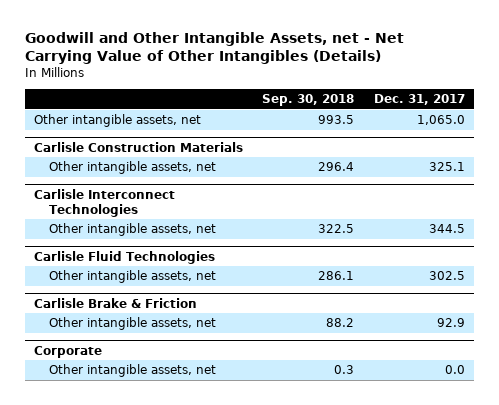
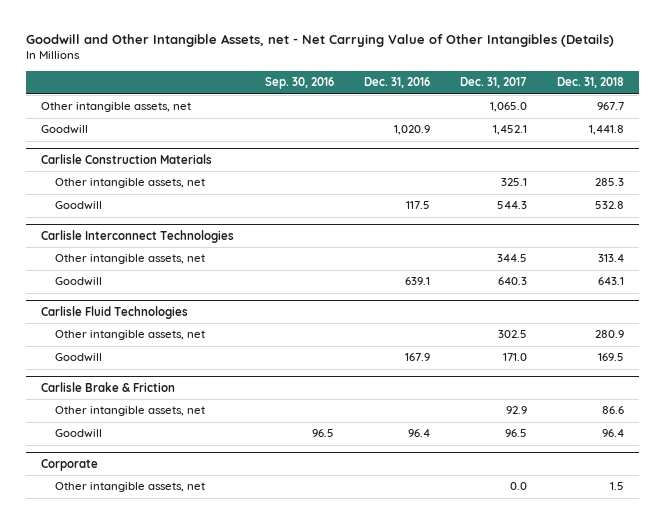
[262,94,355,107] Sep. 30, 2018 -> none
none -> [264,77,334,90] Sep. 30, 2016
none -> [363,77,430,89] Dec. 31, 2016
none -> [557,77,625,89] Dec. 31, 2018
none -> [41,125,89,135] Goodwill
none -> [54,201,102,211] Goodwill
none -> [54,277,102,287] Goodwill
none -> [54,353,102,363] Goodwill
none -> [54,429,102,439] Goodwill

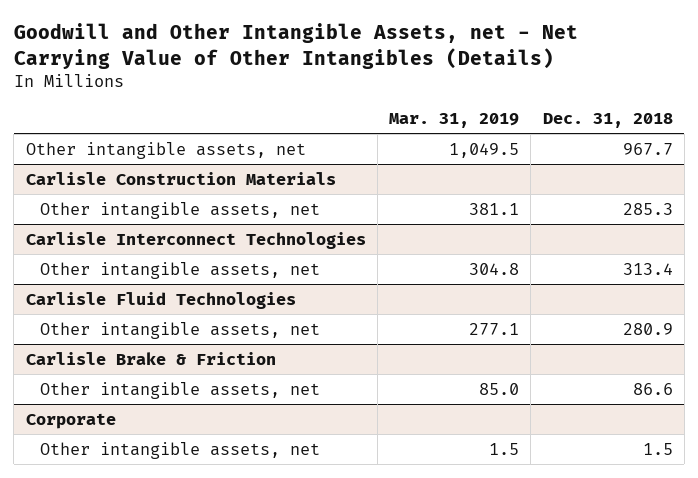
[264,77,334,90] Sep. 30, 2016 -> none
[363,77,430,89] Dec. 31, 2016 -> none
[460,77,528,89] Dec. 31, 2017 -> none
none -> [389,113,520,129] Mar. 31, 2019
[41,125,89,135] Goodwill -> none
[54,201,102,211] Goodwill -> none
[54,277,102,287] Goodwill -> none
[54,353,102,363] Goodwill -> none
[54,429,102,439] Goodwill -> none

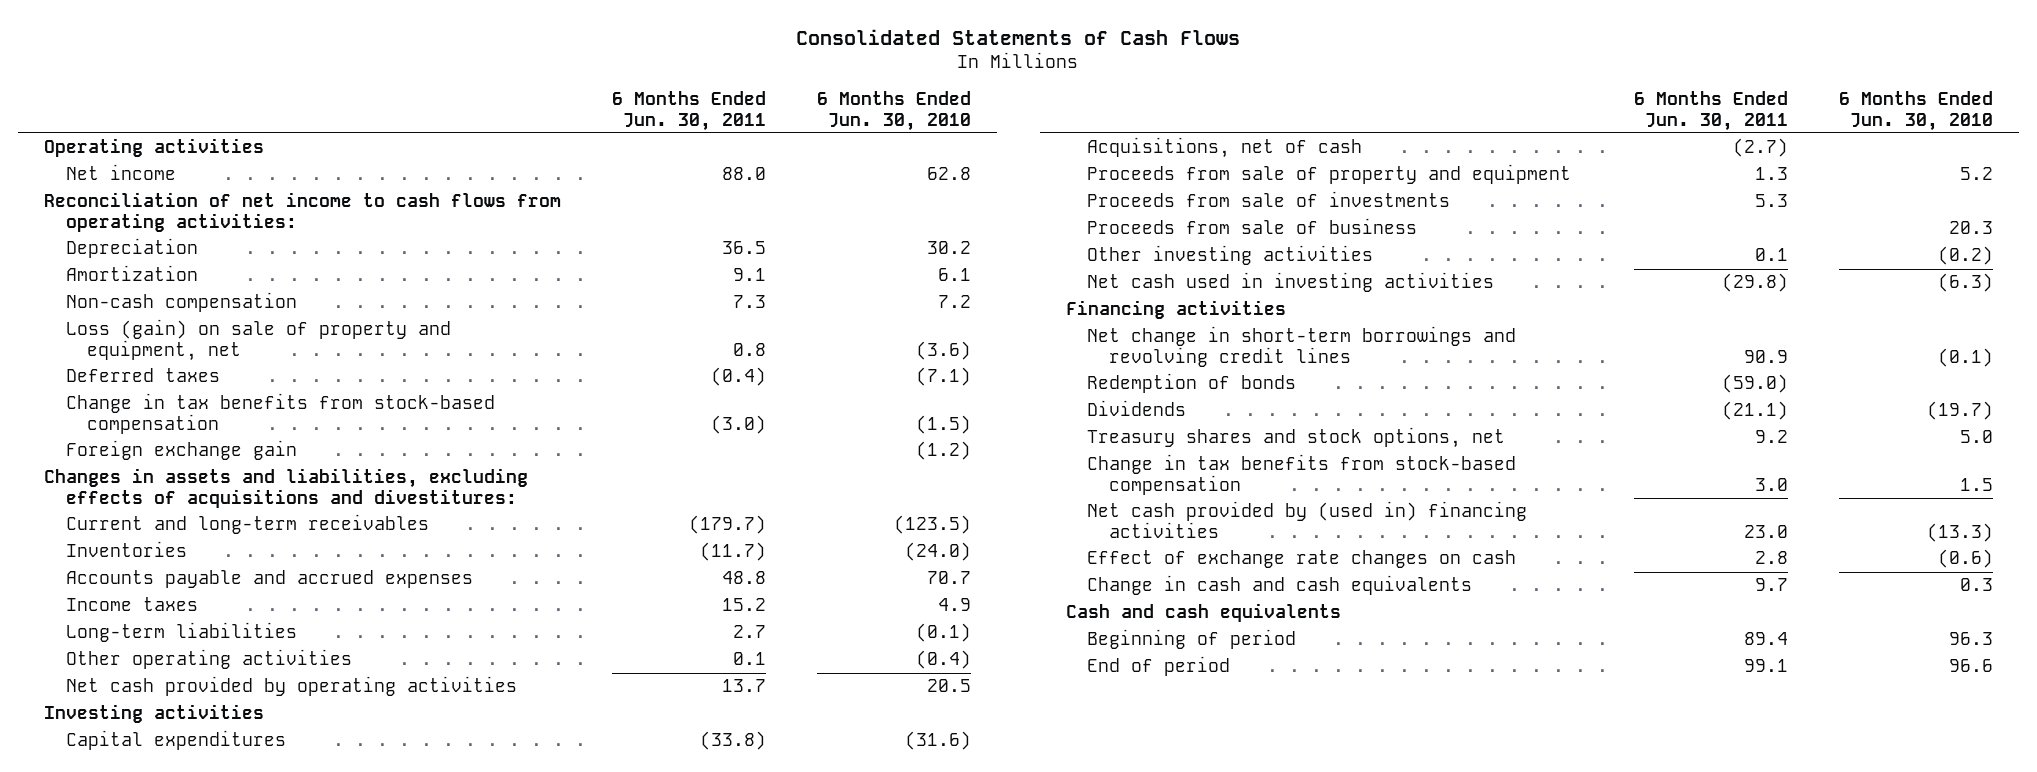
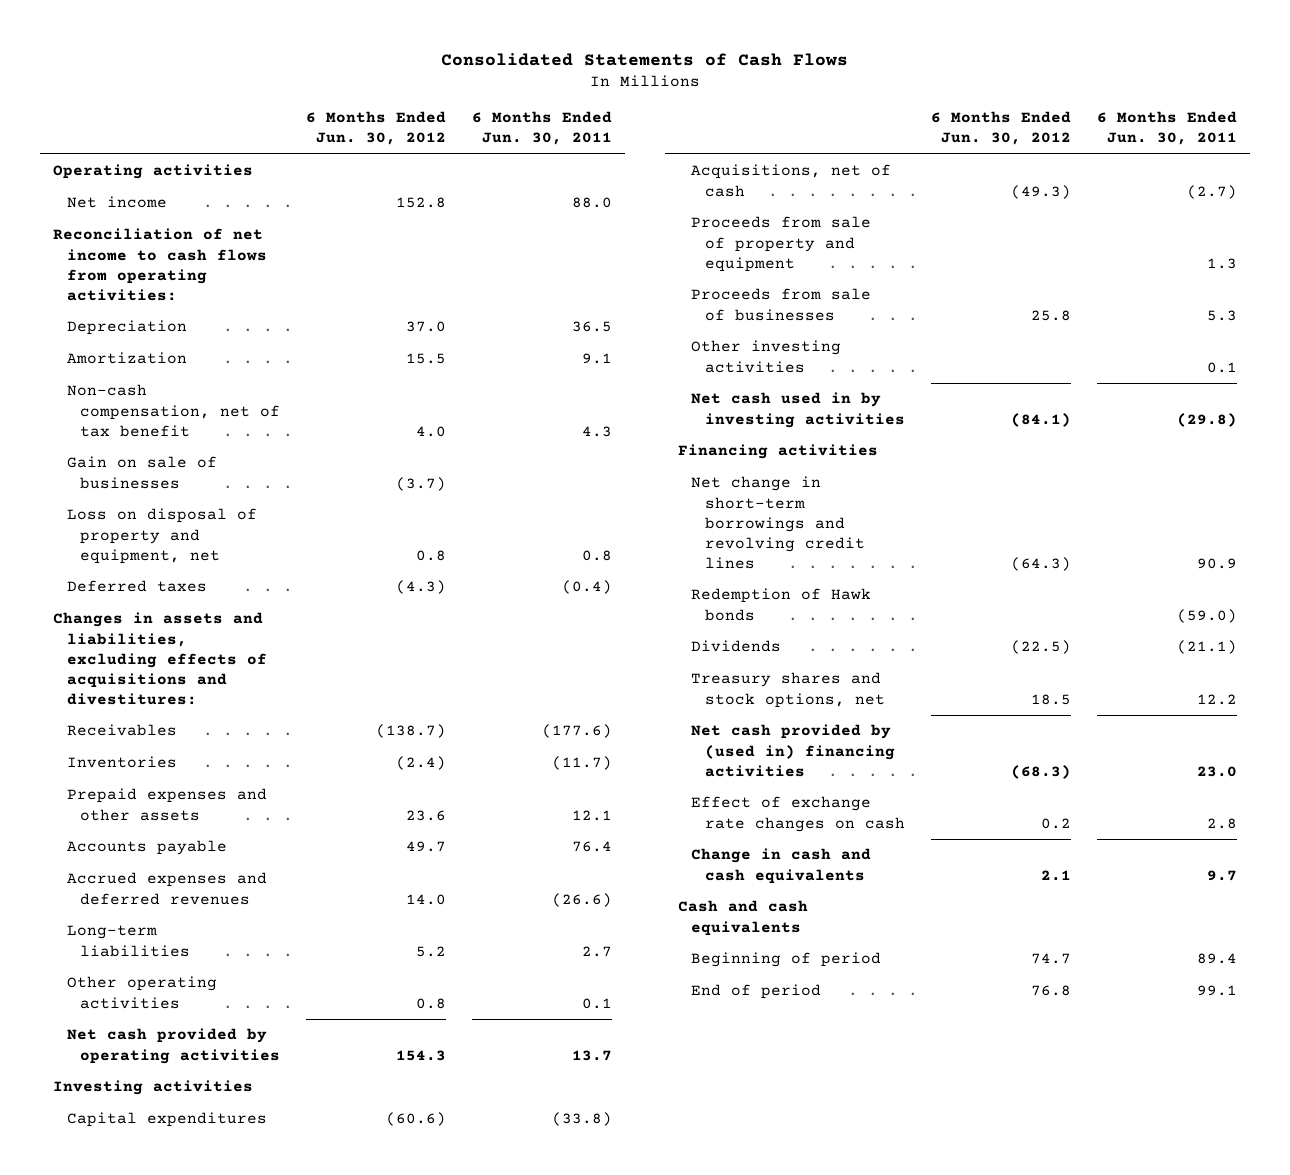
[817,91,972,131] 6 Months Ended Jun. 30, 2010 -> none
none -> [306,111,447,146] 6 Months Ended Jun. 30, 2012
[65,292,297,313] Non-cash compensation -> [66,384,281,437] Non-cash compensation, net of tax benefit
[733,295,767,309] 7.3 -> [582,425,613,437] 4.3
none -> [66,456,217,489] Gain on sale of businesses
[65,319,451,361] Loss (gain) on sale of property and equipment, net -> [66,508,257,564] Loss on disposal of property and equipment, net
[65,393,495,434] Change in tax benefits from stock-based compensation -> none
[65,440,297,461] Foreign exchange gain -> none
[65,514,429,535] Current and long-term receivables -> [66,724,177,737] Receivables
[689,515,767,535] (179.7) -> [542,724,613,739] (177.6)
[65,570,473,589] Accounts payable and accrued expenses -> none
[65,597,198,612] Income taxes -> none
none -> [66,788,267,821] Prepaid expenses and other assets
none -> [66,840,227,856] Accounts payable
none -> [66,872,267,905] Accrued expenses and deferred revenues
[1087,218,1418,235] Proceeds from sale of business -> none
[1087,191,1451,208] Proceeds from sale of investments -> [691,288,872,321] Proceeds from sale of businesses
[1087,272,1495,293] Net cash used in investing activities -> [691,392,906,428] Net cash used in by investing activities
[1087,373,1297,394] Redemption of bonds -> [691,588,872,621] Redemption of Hawk bonds
[1087,454,1517,495] Change in tax benefits from stock-based compensation -> none
[1754,430,1788,444] 9.2 -> [1196,693,1237,705] 12.2

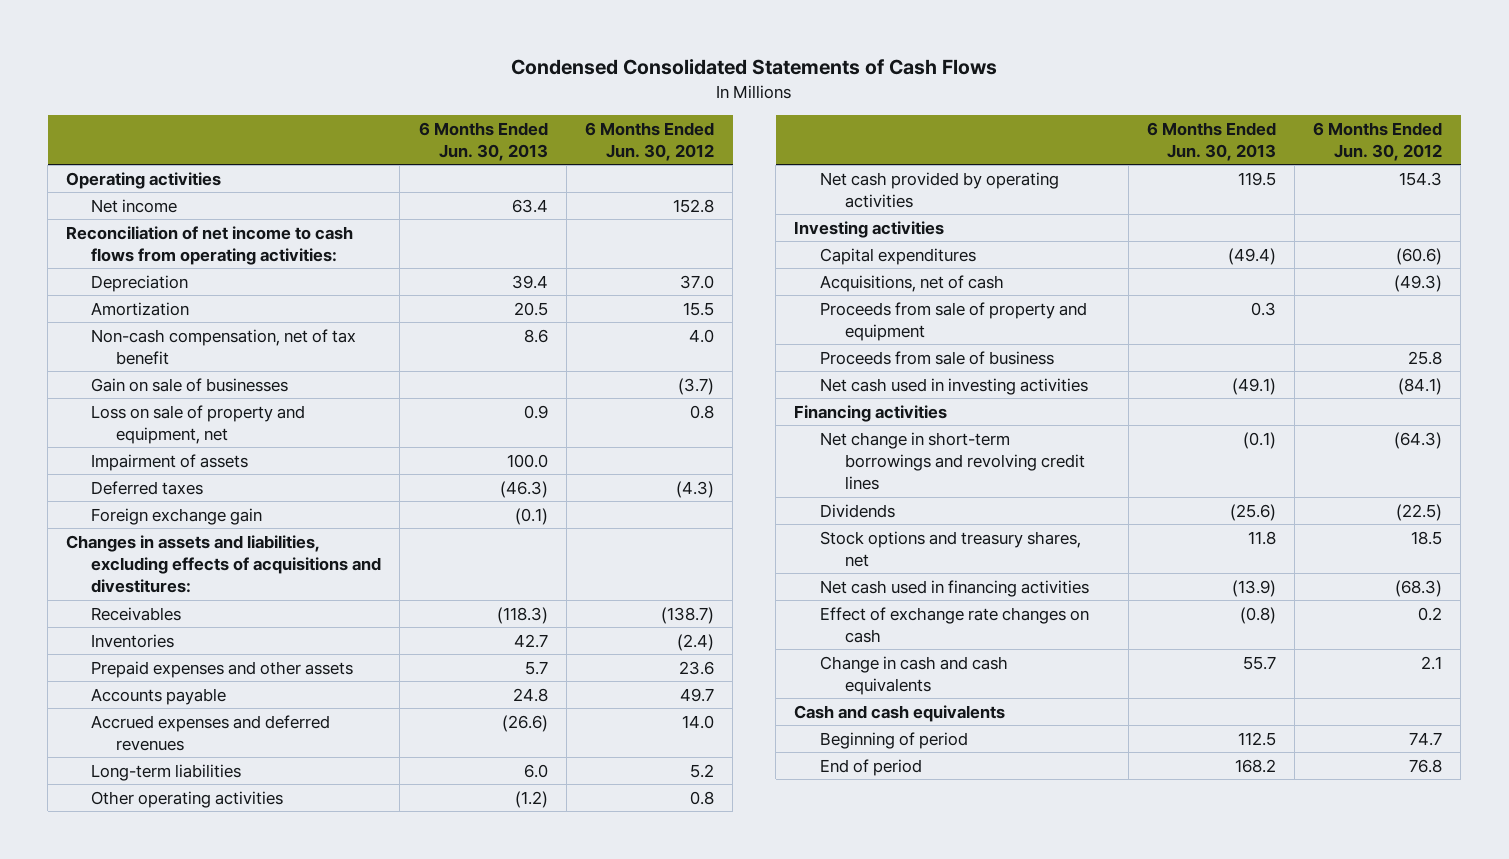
[440,52,848,66] Consolidated Statements of Cash Flows -> [511,59,998,76] Condensed Consolidated Statements of Cash Flows
[472,111,613,146] 6 Months Ended Jun. 30, 2011 -> none
none -> [418,121,548,161] 6 Months Ended Jun. 30, 2013
[66,508,257,564] Loss on disposal of property and equipment, net -> [91,404,306,444] Loss on sale of property and equipment, net
none -> [91,453,249,471] Impairment of assets
none -> [91,507,263,525] Foreign exchange gain
[691,340,842,373] Other investing activities -> none
[691,288,872,321] Proceeds from sale of businesses -> [819,350,1054,365] Proceeds from sale of business
[691,392,906,428] Net cash used in by investing activities -> [819,377,1088,395] Net cash used in investing activities
[691,588,872,621] Redemption of Hawk bonds -> none
[691,672,886,708] Treasury shares and stock options, net -> [819,530,1081,567] Stock options and treasury shares, net
[691,724,896,777] Net cash provided by (used in) financing activities -> [819,579,1089,597] Net cash used in financing activities

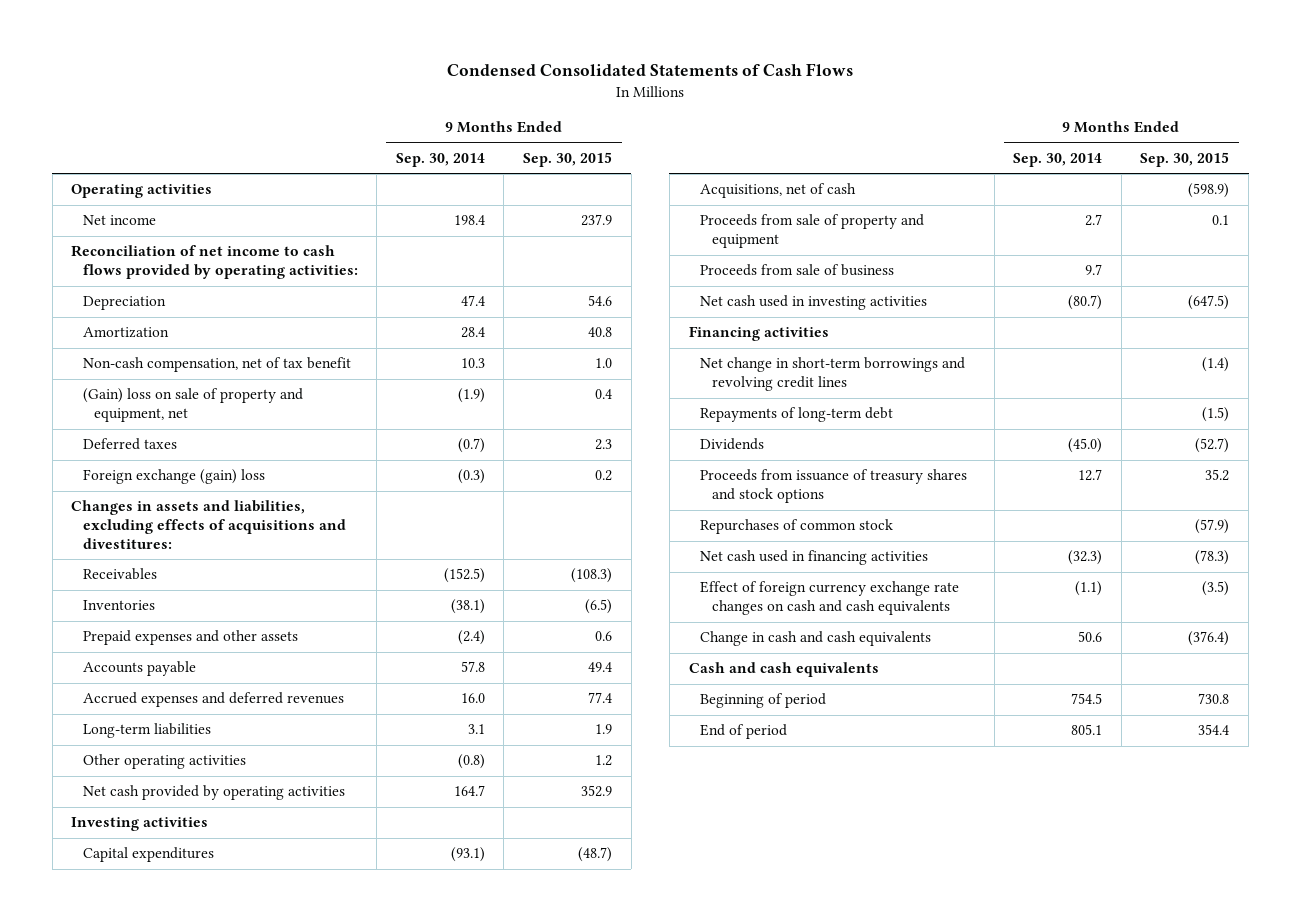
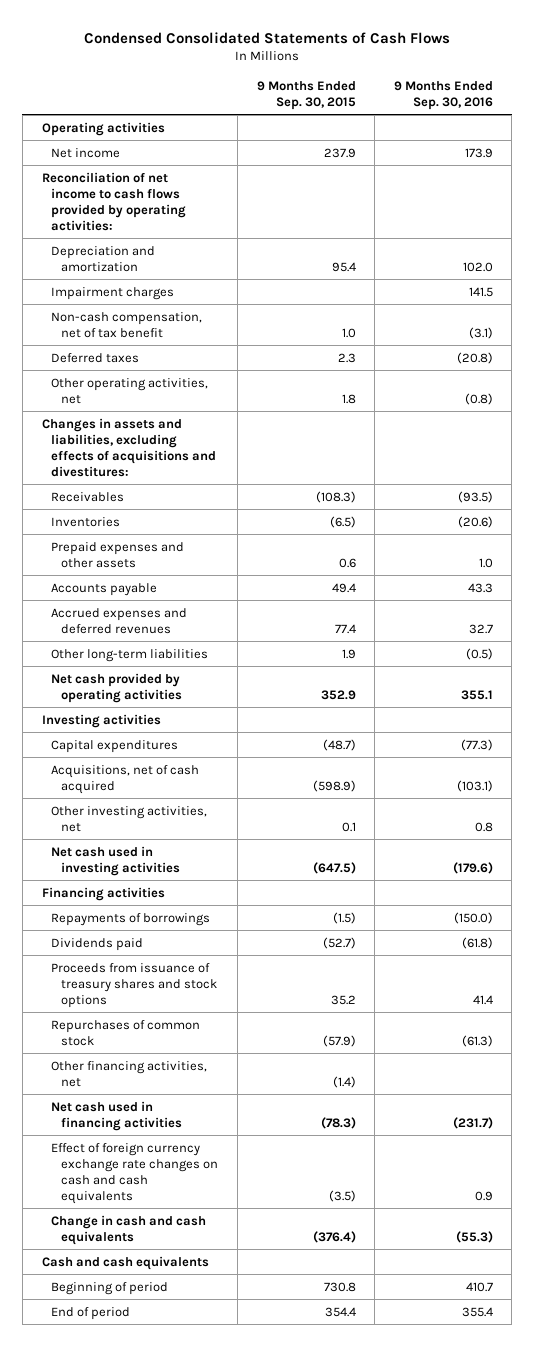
[395,152,485,167] Sep. 30, 2014 -> none
none -> [393,80,493,110] 9 Months Ended Sep. 30, 2016
[82,296,166,311] Depreciation -> none
[82,327,169,339] Amortization -> none
none -> [51,245,156,272] Depreciation and amortization
none -> [51,286,175,300] Impairment charges
[82,388,303,423] (Gain) loss on sale of property and equipment, net -> none
[82,469,265,485] Foreign exchange (gain) loss -> none
none -> [51,377,209,404] Other operating activities, net
[82,754,246,770] Other operating activities -> none
[82,723,211,739] Long-term liabilities -> [51,648,209,662] Other long-term liabilities
[700,214,925,249] Proceeds from sale of property and equipment -> none
[700,264,895,277] Proceeds from sale of business -> none
[700,183,857,199] Acquisitions, net of cash -> [51,764,200,794] Acquisitions, net of cash acquired
none -> [51,805,208,832] Other investing activities, net
[700,357,966,392] Net change in short-term borrowings and revolving credit lines -> none
[700,407,894,423] Repayments of long-term debt -> [51,912,211,926] Repayments of borrowings
[700,438,765,451] Dividends -> [51,937,144,951] Dividends paid
none -> [51,1060,208,1087] Other financing activities, net

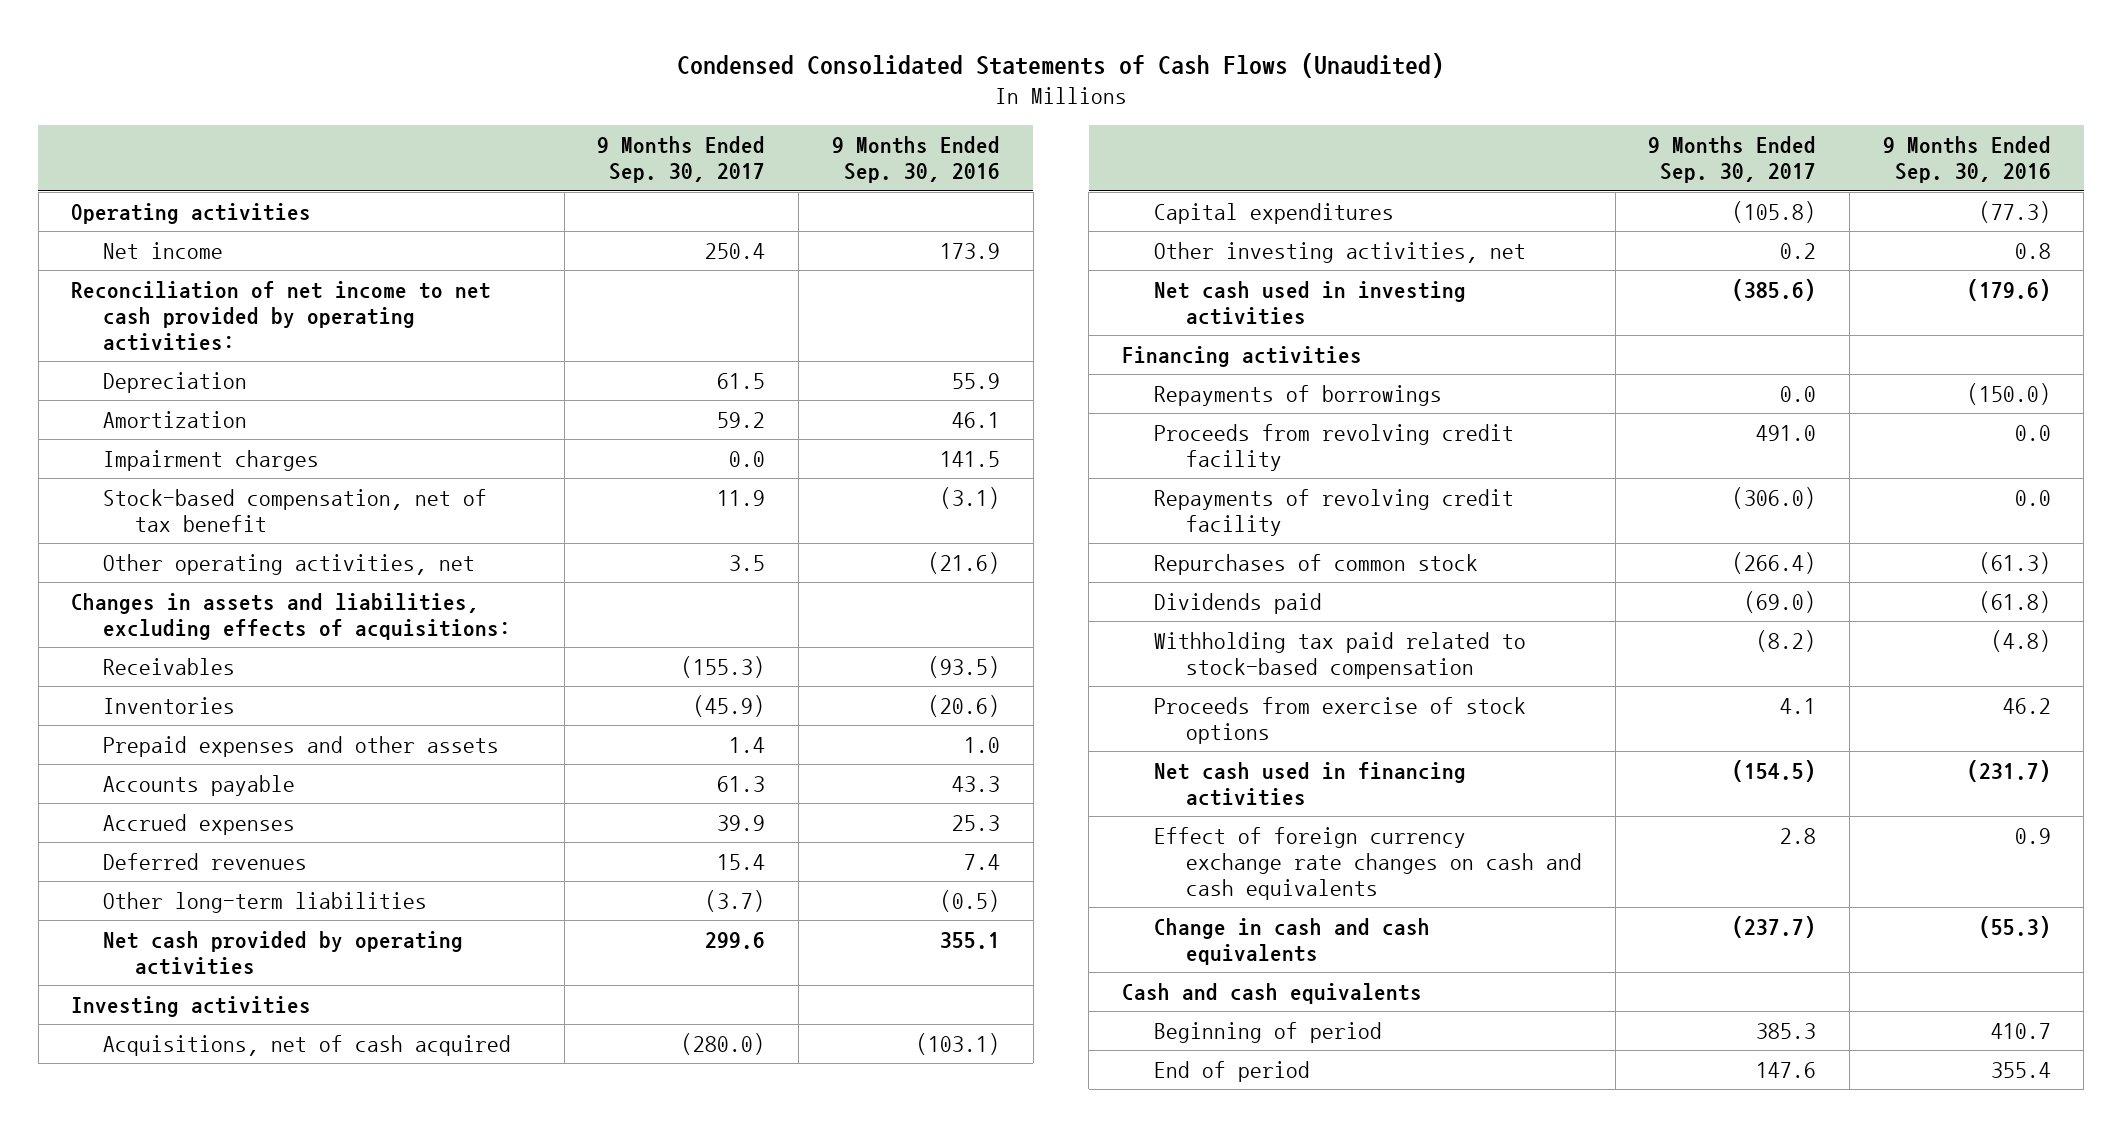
[84,31,451,44] Condensed Consolidated Statements of Cash Flows -> [677,52,1445,78] Condensed Consolidated Statements of Cash Flows (Unaudited)
[256,80,356,110] 9 Months Ended Sep. 30, 2015 -> none
none -> [597,136,766,184] 9 Months Ended Sep. 30, 2017
[51,245,156,272] Depreciation and amortization -> none
[41,171,187,231] Reconciliation of net income to cash flows provided by operating activities: -> [71,280,492,351] Reconciliation of net income to net cash provided by operating activities:
none -> [103,371,248,393] Depreciation
none -> [103,410,248,428] Amortization
[51,352,140,363] Deferred taxes -> none
[51,311,203,338] Non-cash compensation, net of tax benefit -> [103,488,488,532] Stock-based compensation, net of tax benefit
[464,392,493,405] (0.8) -> [927,551,1000,574] (21.6)
[41,417,217,477] Changes in assets and liabilities, excluding effects of acquisitions and divestitures: -> [71,592,512,640] Changes in assets and liabilities, excluding effects of acquisitions:
[51,607,188,634] Accrued expenses and deferred revenues -> [103,813,296,835] Accrued expenses
[468,623,493,634] 32.7 -> [951,814,1000,831] 25.3
none -> [103,852,308,870] Deferred revenues
[51,739,179,753] Capital expenditures -> [1154,202,1395,224] Capital expenditures
[51,962,218,1008] Proceeds from issuance of treasury shares and stock options -> none
none -> [1154,423,1515,471] Proceeds from revolving credit facility
none -> [1154,488,1515,536] Repayments of revolving credit facility
[51,1060,208,1087] Other financing activities, net -> none
[51,937,144,951] Dividends paid -> [1154,592,1323,614] Dividends paid
none -> [1154,631,1527,679] Withholding tax paid related to stock-based compensation
none -> [1154,696,1527,744] Proceeds from exercise of stock options

